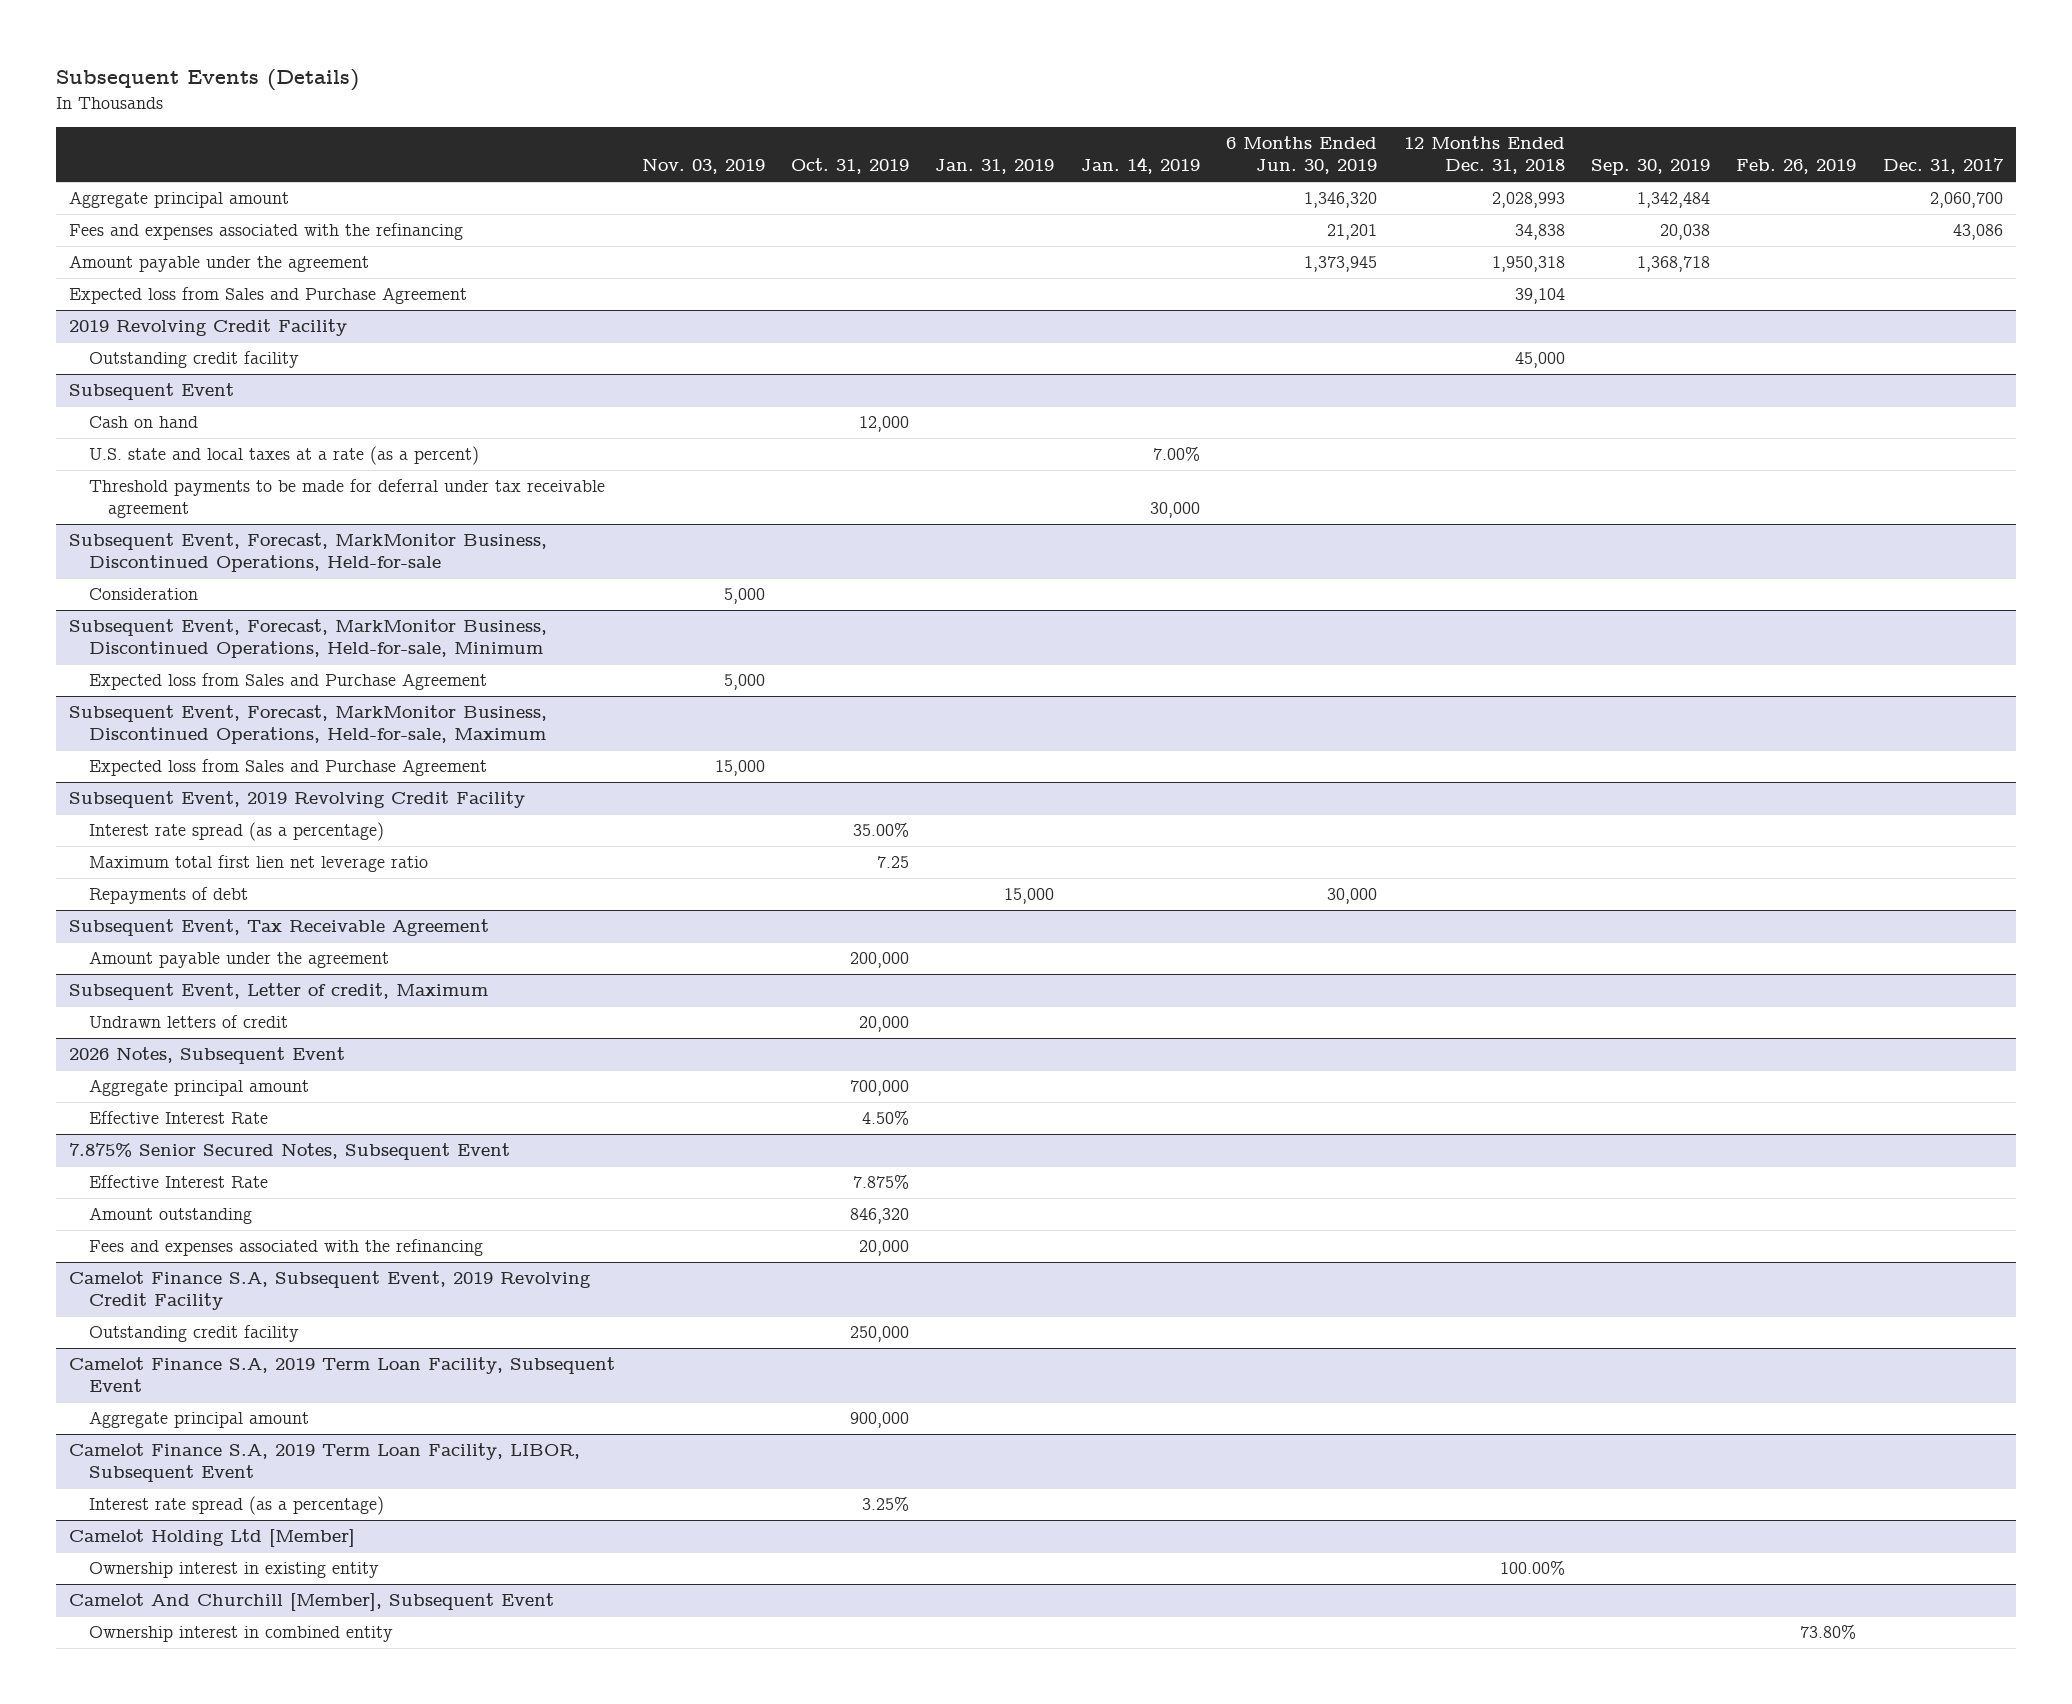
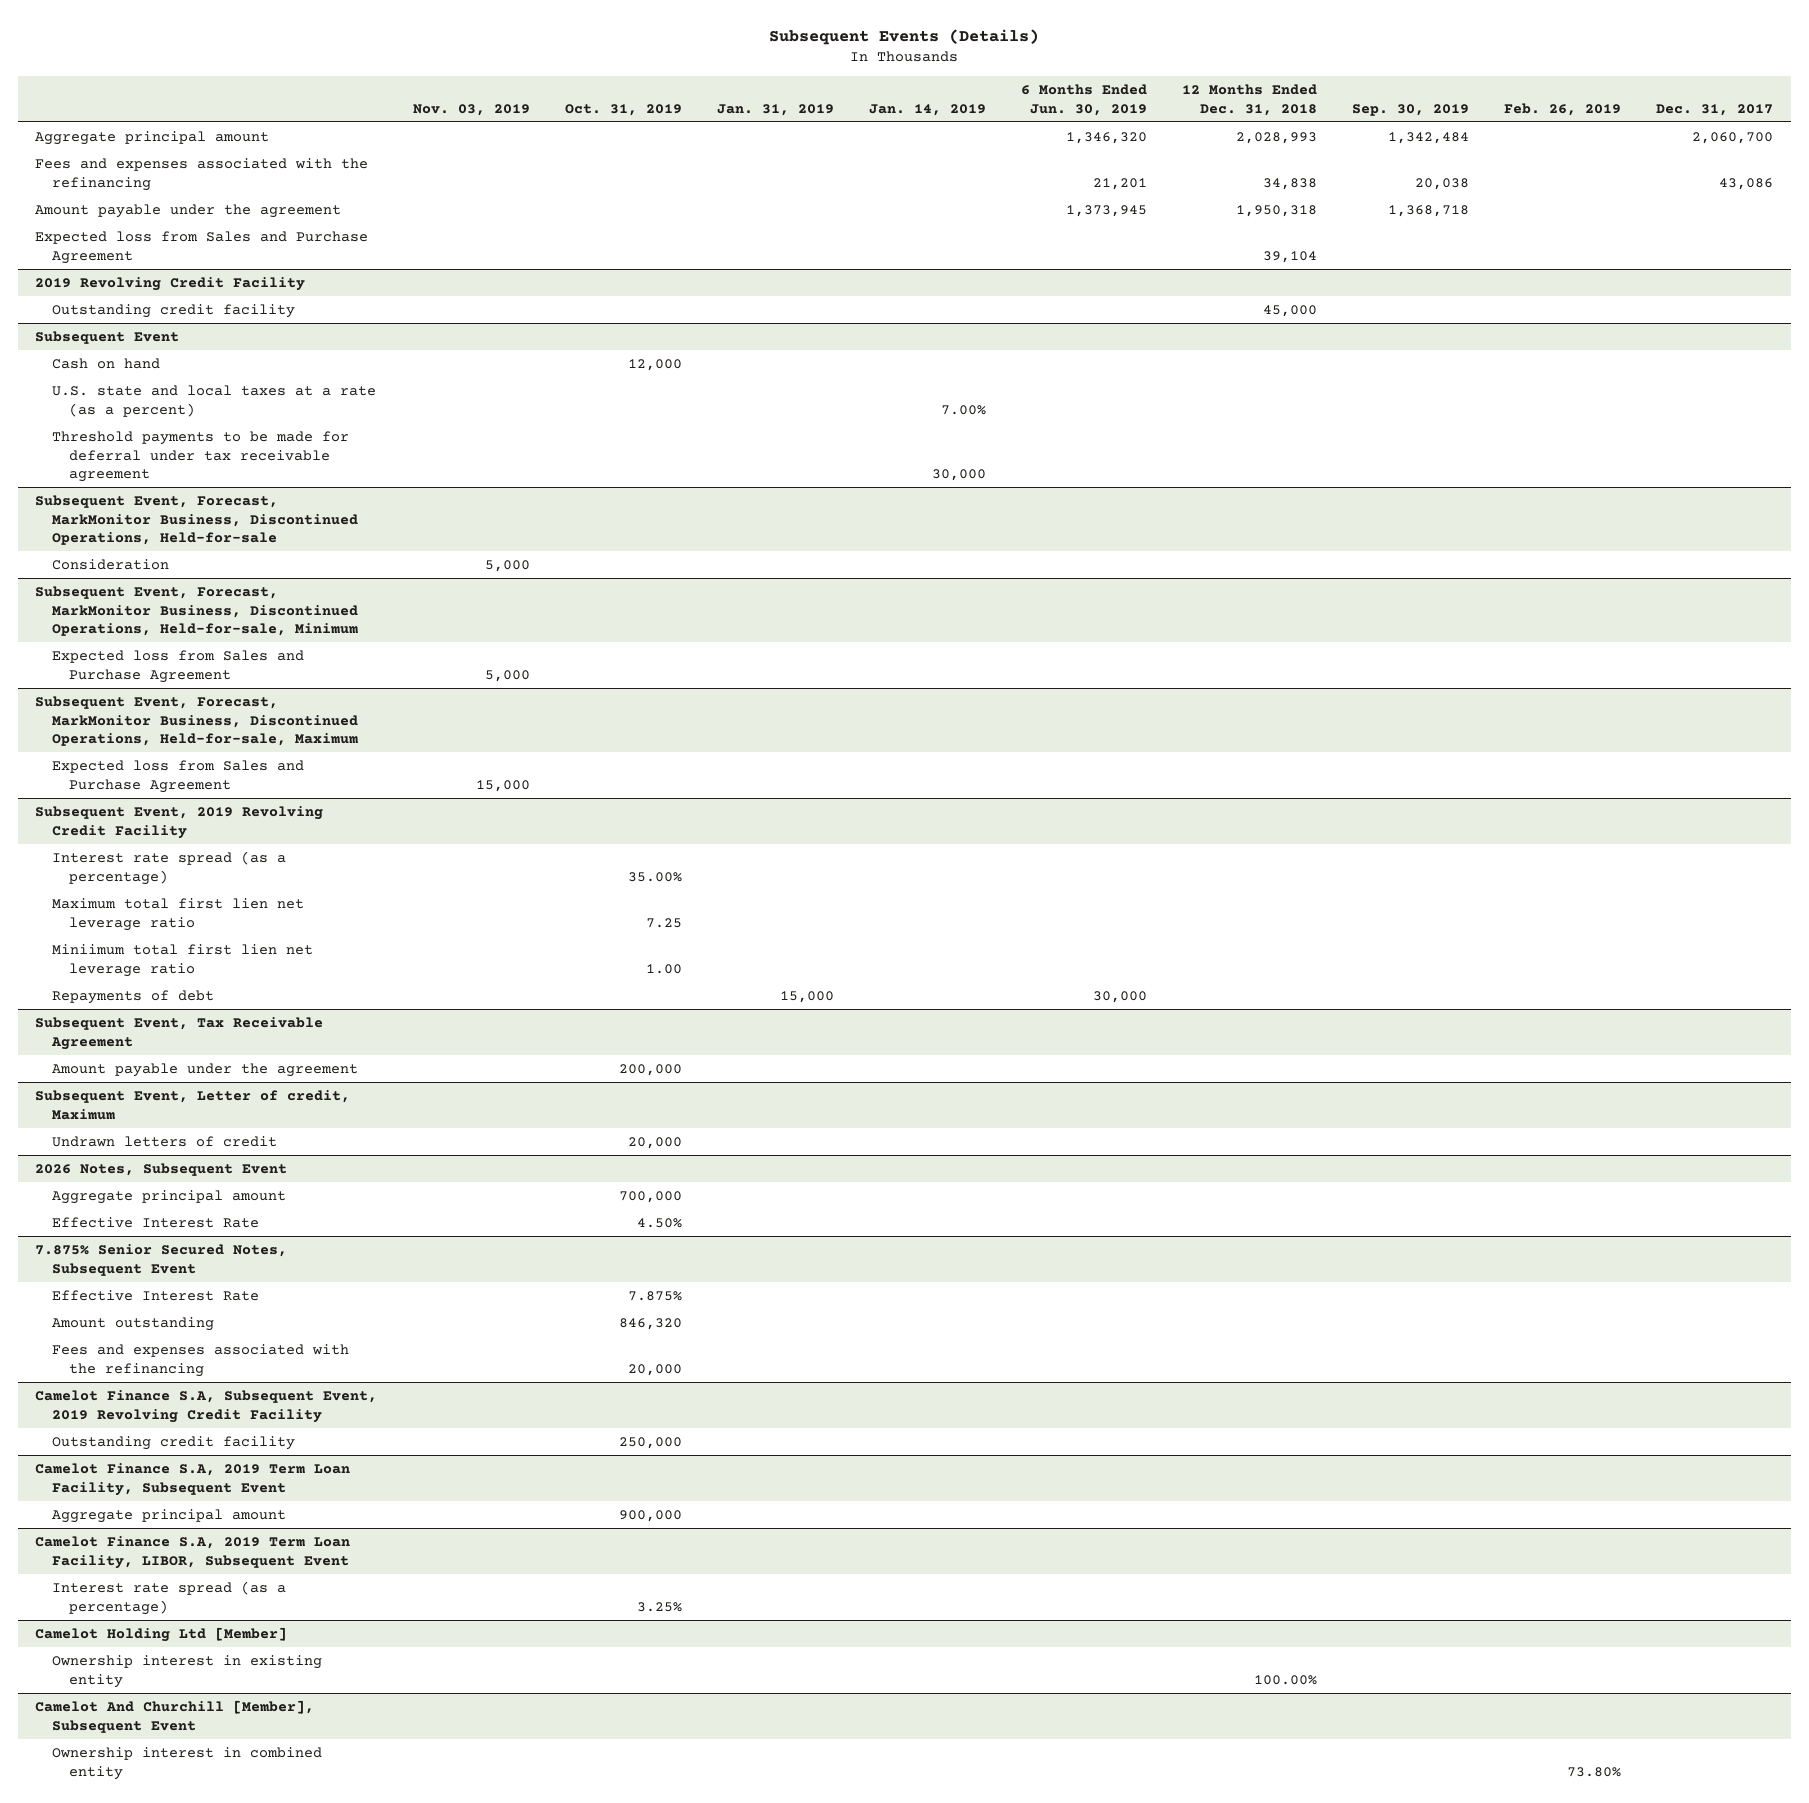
none -> [52,943,314,977] Miniimum total first lien net leverage ratio

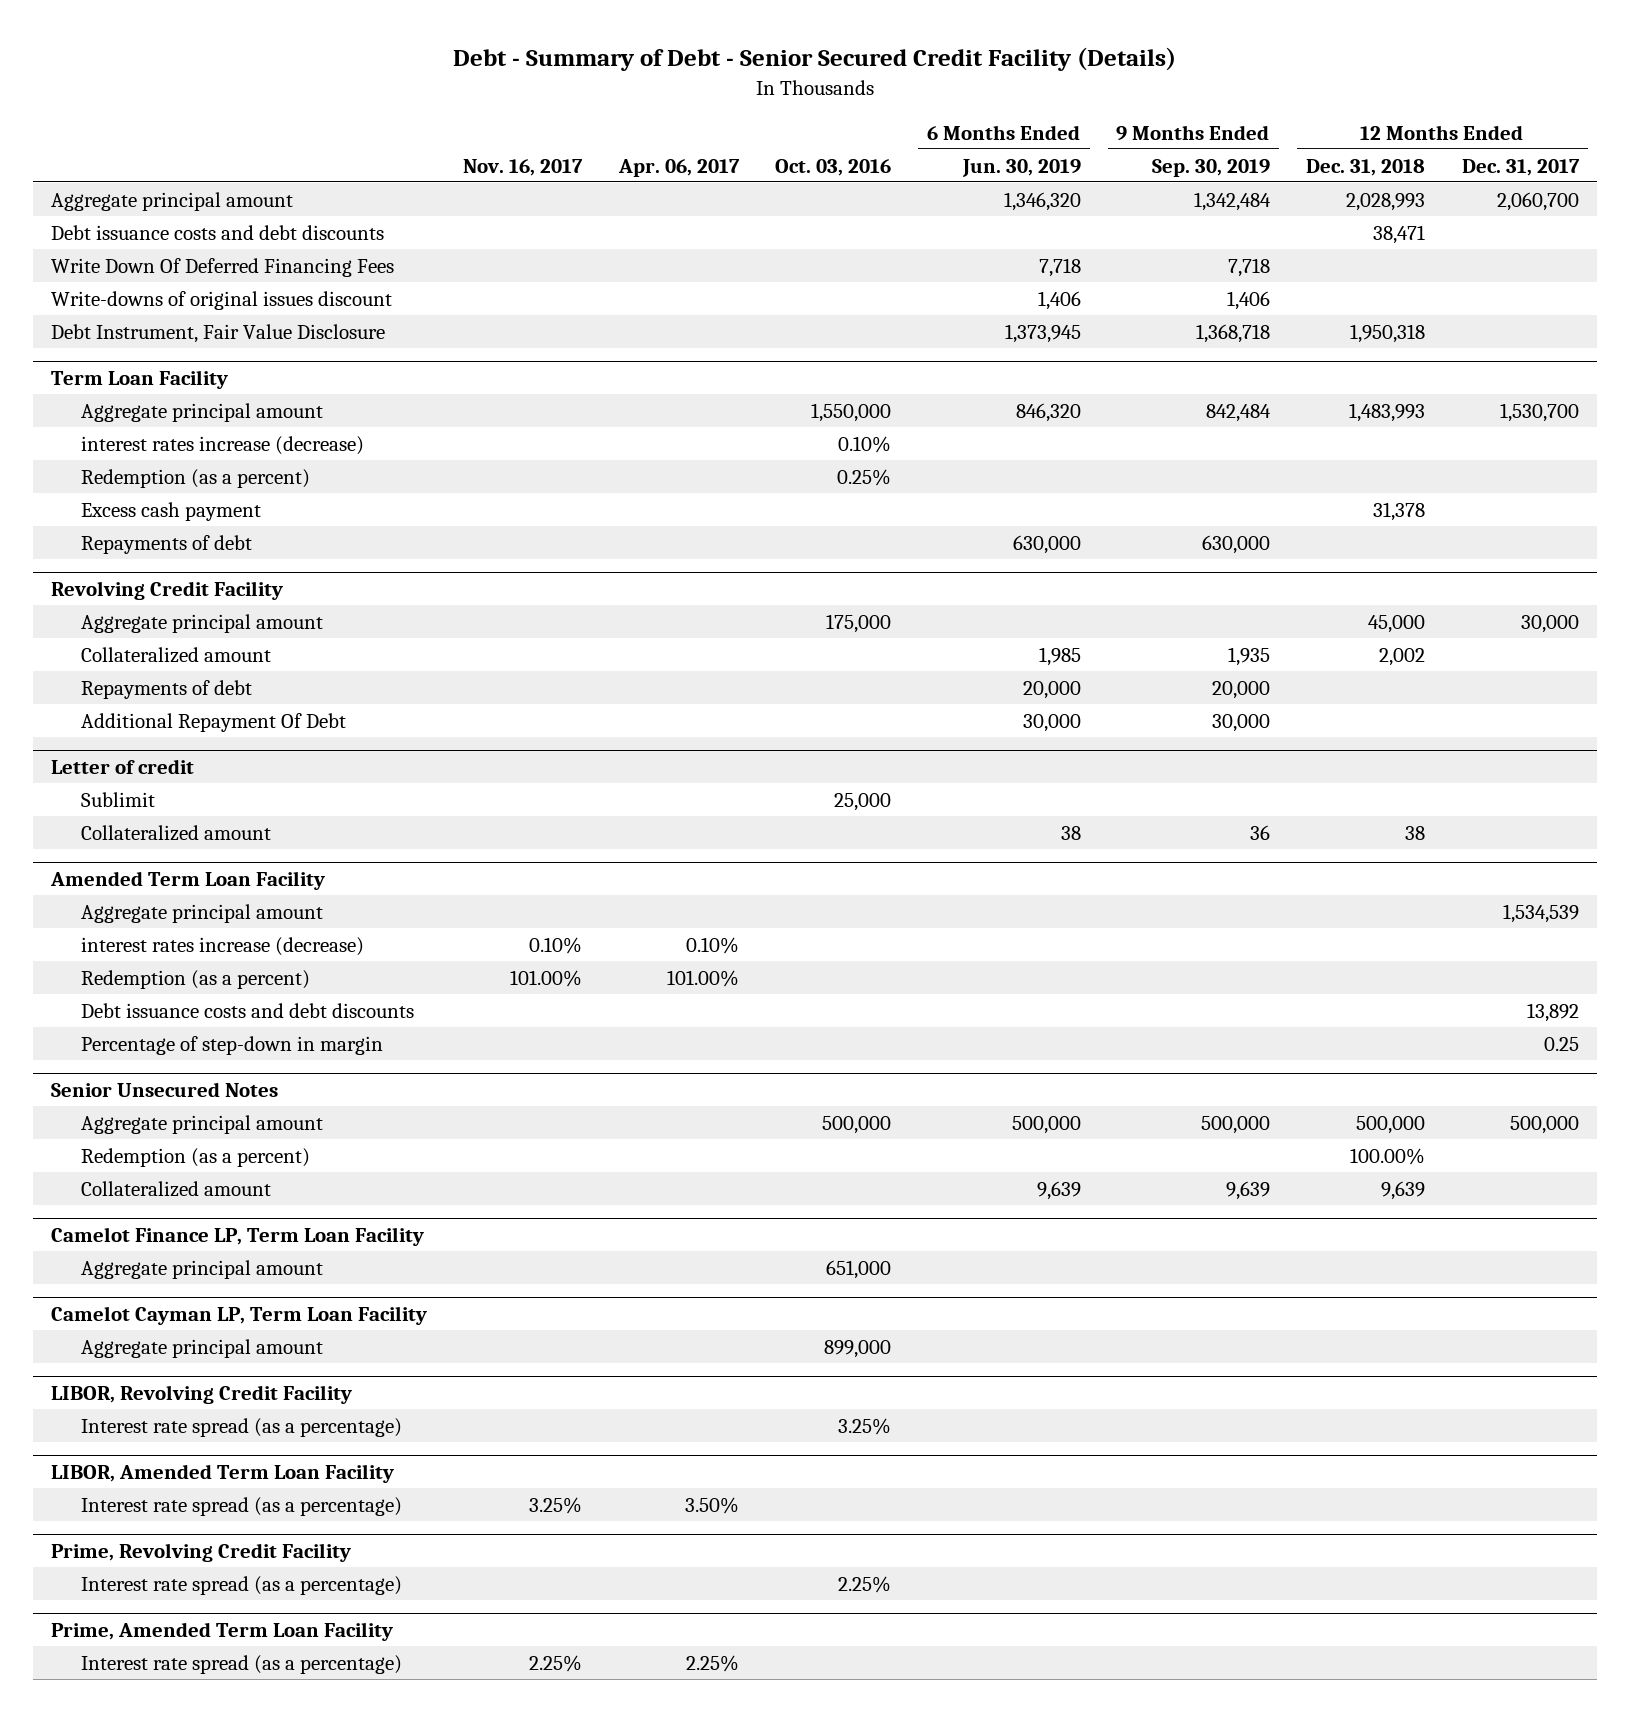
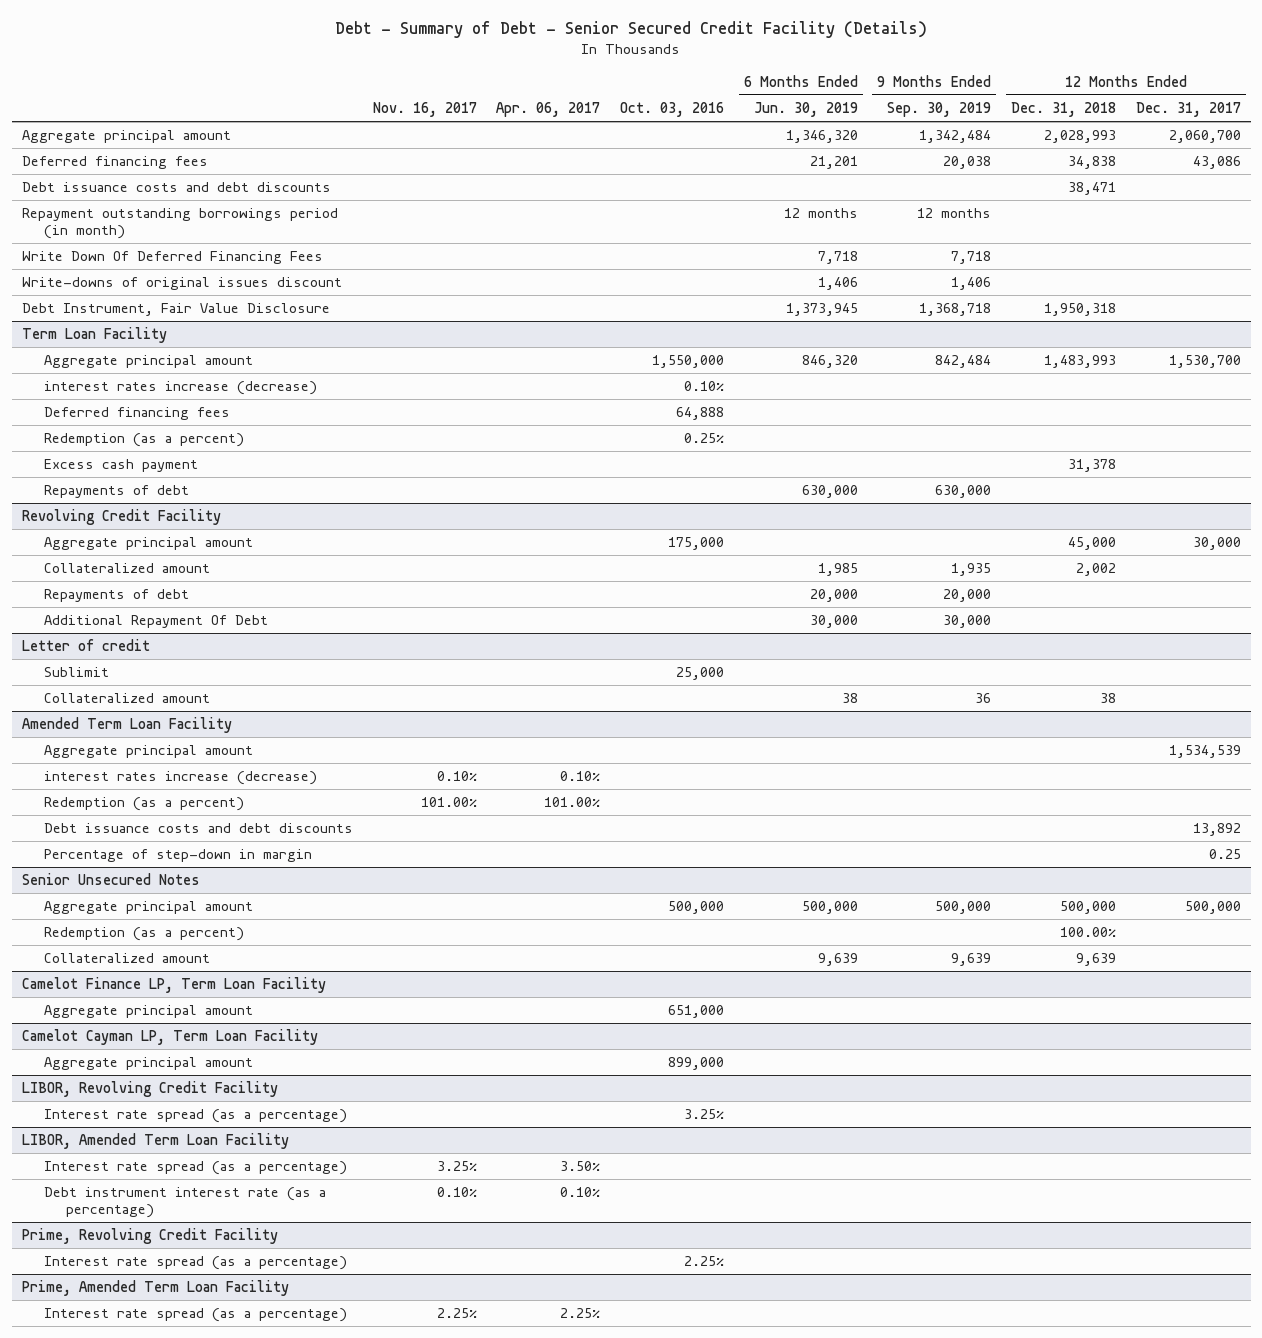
none -> [21,156,208,170] Deferred financing fees
none -> [21,208,338,240] Repayment outstanding borrowings period (in month)
none -> [43,407,230,421] Deferred financing fees
none -> [43,1187,326,1219] Debt instrument interest rate (as a percentage)

